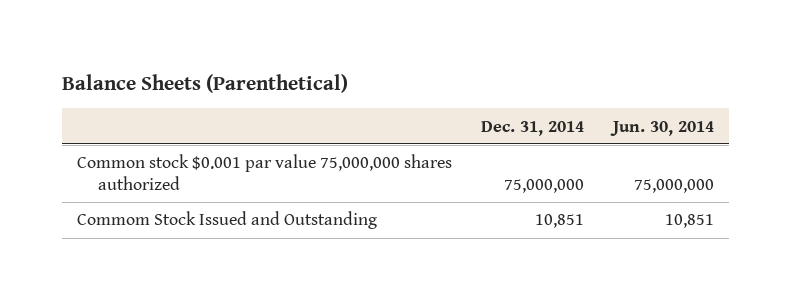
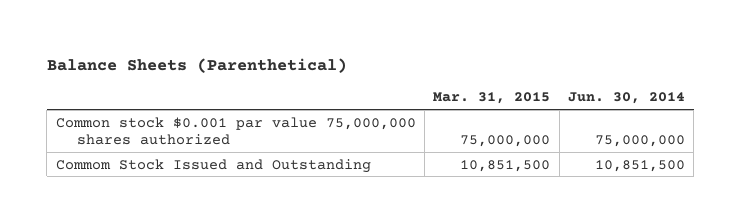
[480,120,584,136] Dec. 31, 2014 -> none
none -> [433,92,551,105] Mar. 31, 2015
[664,214,714,229] 10,851 -> [595,159,686,172] 10,851,500

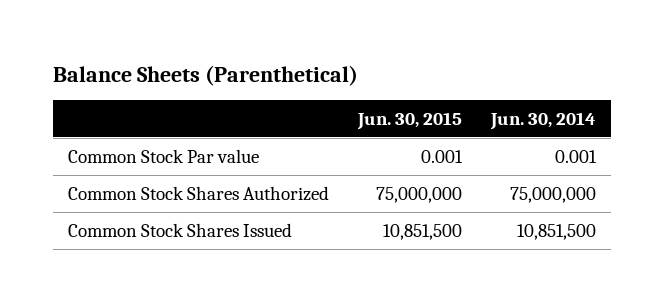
[433,92,551,105] Mar. 31, 2015 -> none
none -> [356,111,462,130] Jun. 30, 2015
none -> [67,148,259,163] Common Stock Par value
[55,116,416,146] Common stock $0.001 par value 75,000,000 shares authorized -> [67,185,329,201] Common Stock Shares Authorized
[55,158,371,173] Commom Stock Issued and Outstanding -> [67,222,292,237] Common Stock Shares Issued

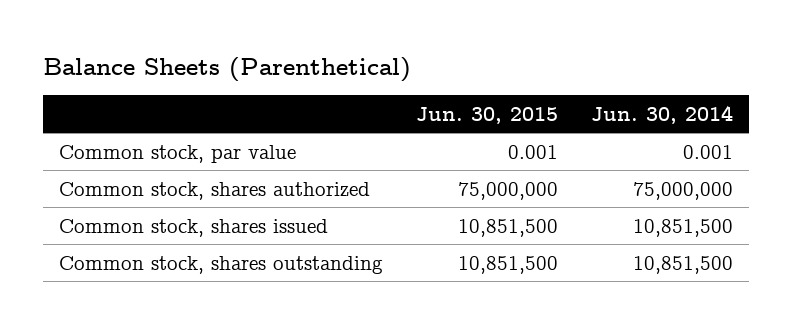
[67,148,259,163] Common Stock Par value -> [59,144,297,163] Common stock, par value
[67,185,329,201] Common Stock Shares Authorized -> [59,181,371,200] Common stock, shares authorized
[67,222,292,237] Common Stock Shares Issued -> [59,218,329,237] Common stock, shares issued
none -> [59,255,384,274] Common stock, shares outstanding

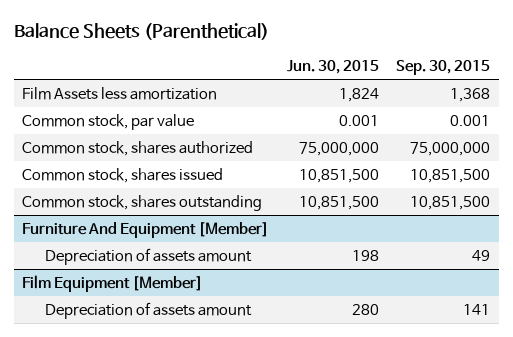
[590,104,733,124] Jun. 30, 2014 -> none
none -> [396,60,491,76] Sep. 30, 2015
none -> [22,86,218,100] Film Assets less amortization
none -> [22,221,270,238] Furniture And Equipment [Member]
none -> [44,247,252,265] Depreciation of assets amount
none -> [22,274,204,292] Film Equipment [Member]
none -> [44,301,252,319] Depreciation of assets amount

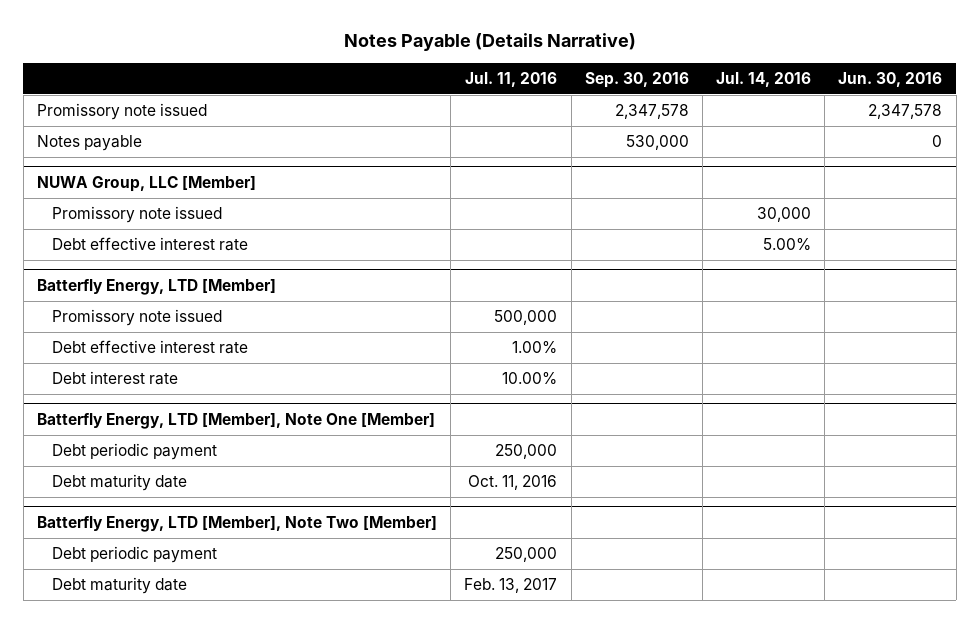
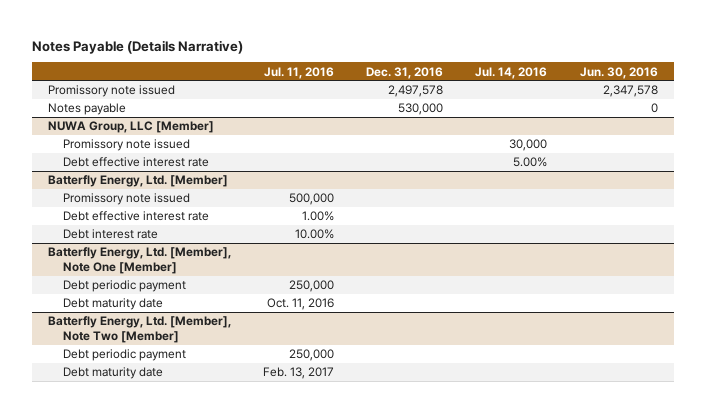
[584,72,689,89] Sep. 30, 2016 -> none
none -> [366,66,444,79] Dec. 31, 2016
[37,279,277,296] Batterfly Energy, LTD [Member] -> [48,175,229,188] Batterfly Energy, Ltd. [Member]
[37,413,436,430] Batterfly Energy, LTD [Member], Note One [Member] -> [48,247,232,274] Batterfly Energy, Ltd. [Member], Note One [Member]
[37,516,438,533] Batterfly Energy, LTD [Member], Note Two [Member] -> [48,316,232,343] Batterfly Energy, Ltd. [Member], Note Two [Member]

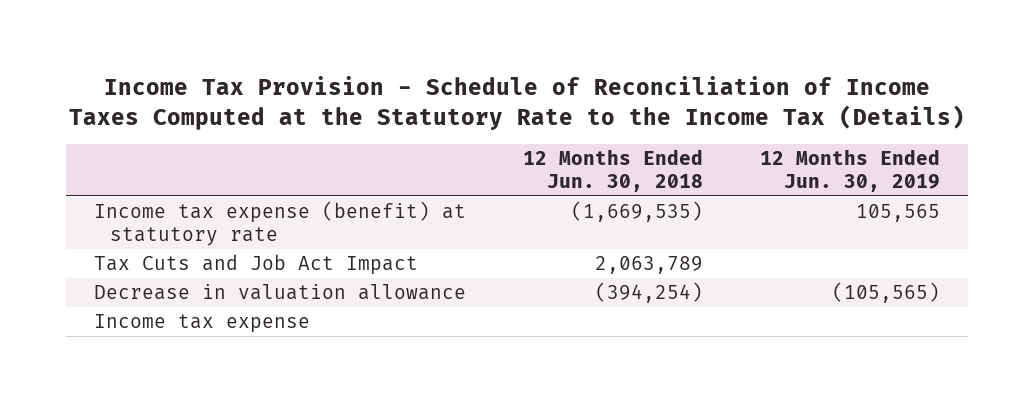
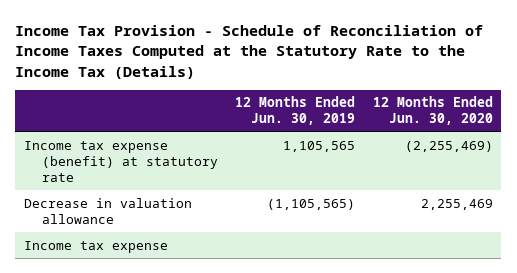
[523,149,704,193] 12 Months Ended Jun. 30, 2018 -> none
none -> [372,96,493,126] 12 Months Ended Jun. 30, 2020
[94,254,419,276] Tax Cuts and Job Act Impact -> none
[855,204,940,223] 105,565 -> [283,140,356,152] 1,105,565
[831,282,940,304] (105,565) -> [267,198,356,210] (1,105,565)

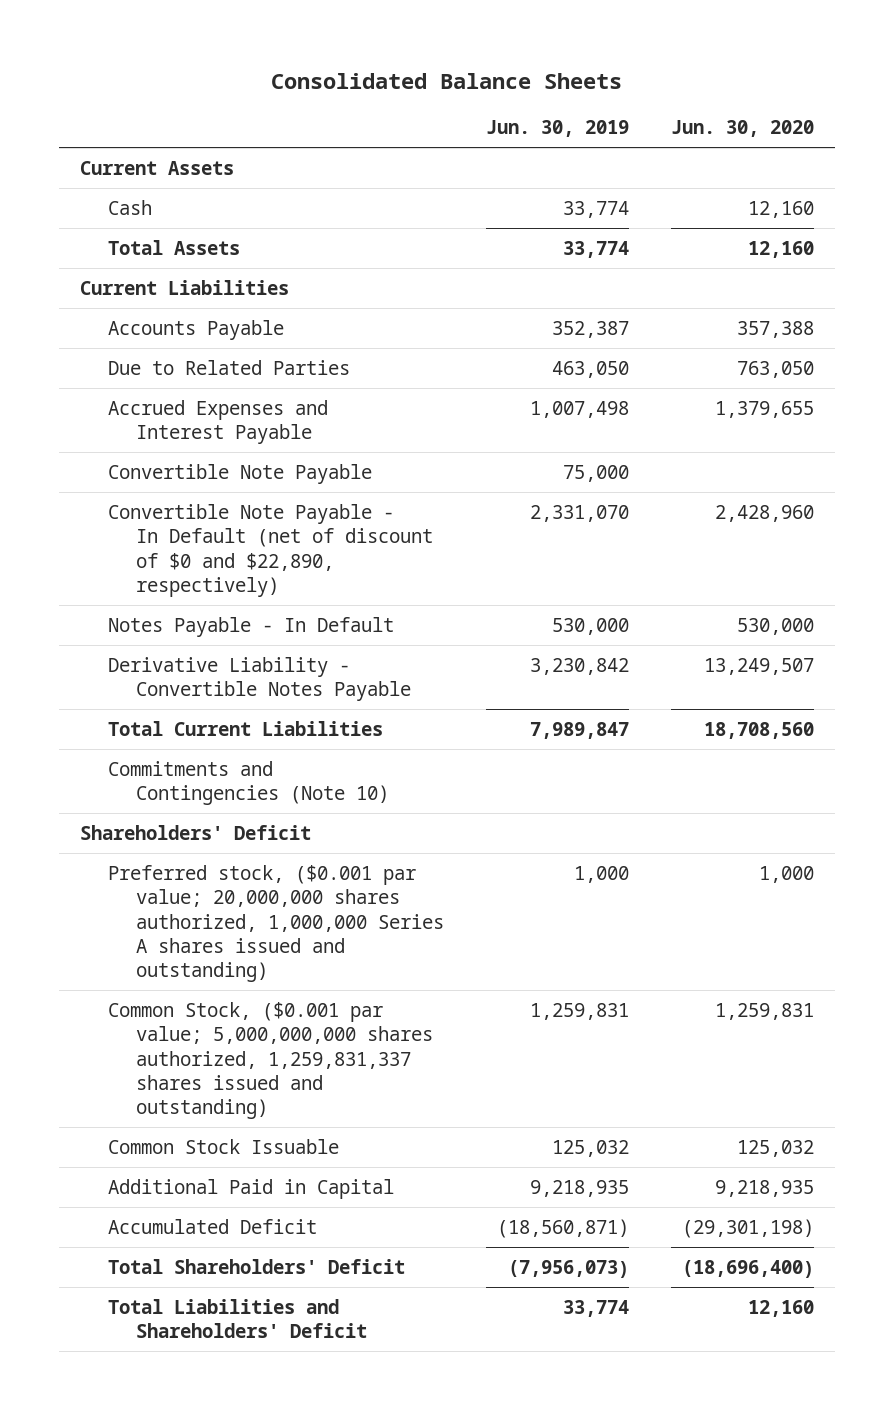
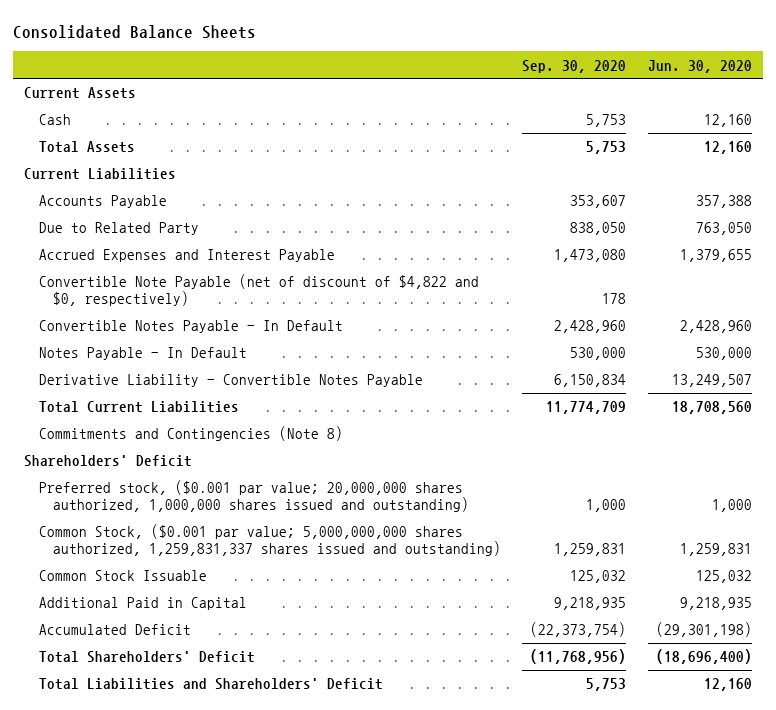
[486,120,630,138] Jun. 30, 2019 -> none
none -> [522,59,627,73] Sep. 30, 2020
[108,359,351,375] Due to Related Parties -> [38,222,199,236] Due to Related Party
[108,463,373,484] Convertible Note Payable -> [38,274,479,307] Convertible Note Payable (net of discount of $4,822 and $0, respectively)
[108,503,434,598] Convertible Note Payable - In Default (net of discount of $0 and $22,890, respectively) -> [38,320,343,334] Convertible Notes Payable - In Default
[108,760,390,806] Commitments and Contingencies (Note 10) -> [38,426,343,442] Commitments and Contingencies (Note 8)
[108,864,445,983] Preferred stock, ($0.001 par value; 20,000,000 shares authorized, 1,000,000 Series A shares issued and outstanding) -> [38,480,469,513] Preferred stock, ($0.001 par value; 20,000,000 shares authorized, 1,000,000 shares issued and outstanding)

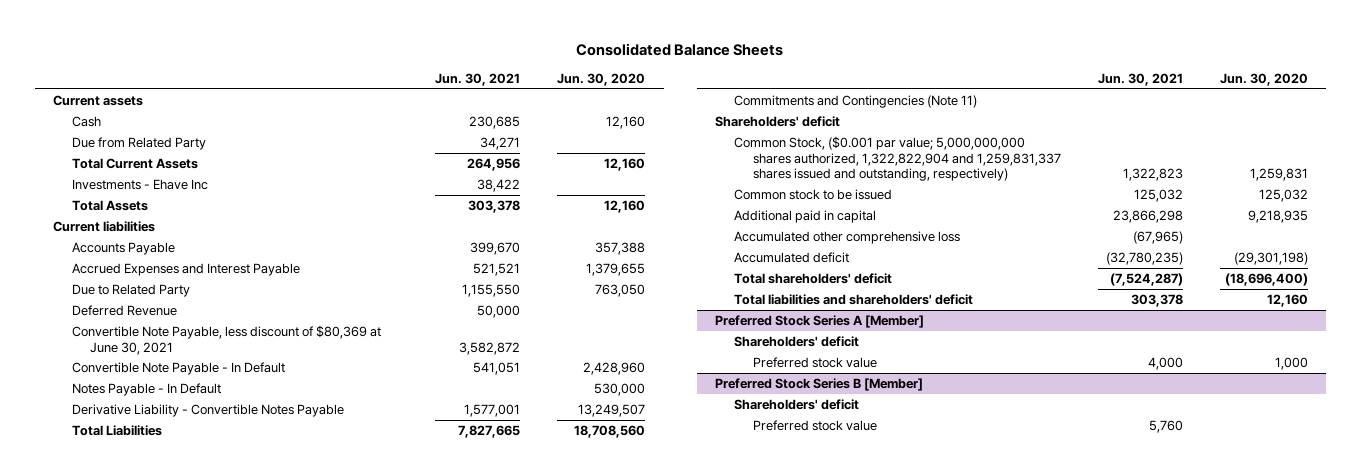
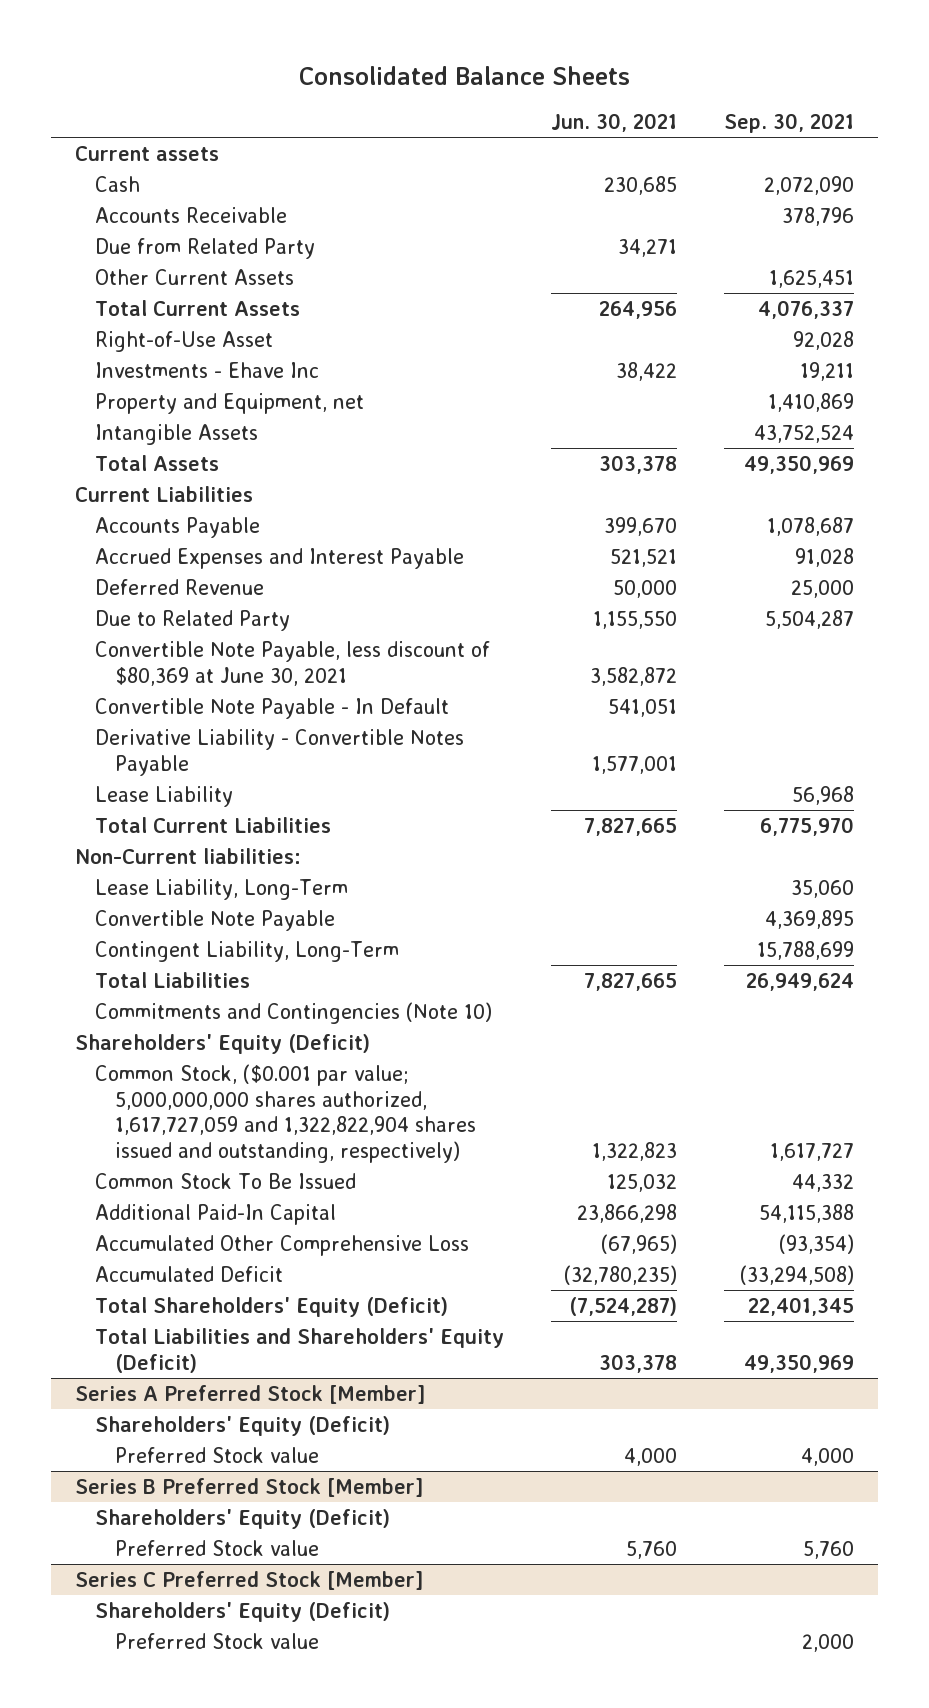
[557,72,646,86] Jun. 30, 2020 -> none
none -> [724,113,855,134] Sep. 30, 2021
none -> [94,206,287,223] Accounts Receivable
none -> [94,268,294,285] Other Current Assets
none -> [94,330,273,352] Right-of-Use Asset
none -> [94,392,364,414] Property and Equipment, net
none -> [94,423,258,445] Intangible Assets
[53,220,156,232] Current liabilities -> [74,485,253,502] Current Liabilities
[71,283,190,297] Due to Related Party -> [94,609,290,631] Due to Related Party
[71,382,221,396] Notes Payable - In Default -> none
none -> [94,785,233,807] Lease Liability
none -> [94,816,331,833] Total Current Liabilities
none -> [74,847,301,864] Non-Current liabilities:
none -> [94,878,348,900] Lease Liability, Long-Term
none -> [94,909,335,931] Convertible Note Payable
none -> [94,940,399,962] Contingent Liability, Long-Term
[733,94,977,108] Commitments and Contingencies (Note 11) -> [94,1001,492,1024] Commitments and Contingencies (Note 10)
[715,115,841,127] Shareholders' deficit -> [74,1033,370,1054] Shareholders' Equity (Deficit)
[733,135,1061,182] Common Stock, ($0.001 par value; 5,000,000,000 shares authorized, 1,322,822,904 and 1,259,831,337 shares issued and outstanding, respectively) -> [94,1063,476,1164] Common Stock, ($0.001 par value; 5,000,000,000 shares authorized, 1,617,727,059 and 1,322,822,904 shares issued and outstanding, respectively)
[733,188,892,200] Common stock to be issued -> [94,1172,356,1189] Common Stock To Be Issued
[733,209,876,223] Additional paid in capital -> [94,1203,336,1225] Additional Paid-In Capital
[733,230,960,244] Accumulated other comprehensive loss -> [94,1234,469,1256] Accumulated Other Comprehensive Loss
[733,251,849,263] Accumulated deficit -> [94,1265,283,1282] Accumulated Deficit
[733,272,892,284] Total shareholders' deficit -> [94,1296,448,1317] Total Shareholders' Equity (Deficit)
[733,293,973,305] Total liabilities and shareholders' deficit -> [94,1327,504,1373] Total Liabilities and Shareholders' Equity (Deficit)
[715,314,925,328] Preferred Stock Series A [Member] -> [74,1384,425,1404] Series A Preferred Stock [Member]
[733,335,859,347] Shareholders' deficit -> [94,1415,390,1436] Shareholders' Equity (Deficit)
[752,356,877,368] Preferred stock value -> [114,1446,319,1463] Preferred Stock value
[715,377,924,391] Preferred Stock Series B [Member] -> [74,1477,423,1497] Series B Preferred Stock [Member]
[733,398,859,410] Shareholders' deficit -> [94,1508,390,1529] Shareholders' Equity (Deficit)
[752,419,877,431] Preferred stock value -> [114,1539,319,1556] Preferred Stock value
none -> [74,1570,423,1590] Series C Preferred Stock [Member]
none -> [94,1601,390,1622] Shareholders' Equity (Deficit)
none -> [114,1632,319,1649] Preferred Stock value

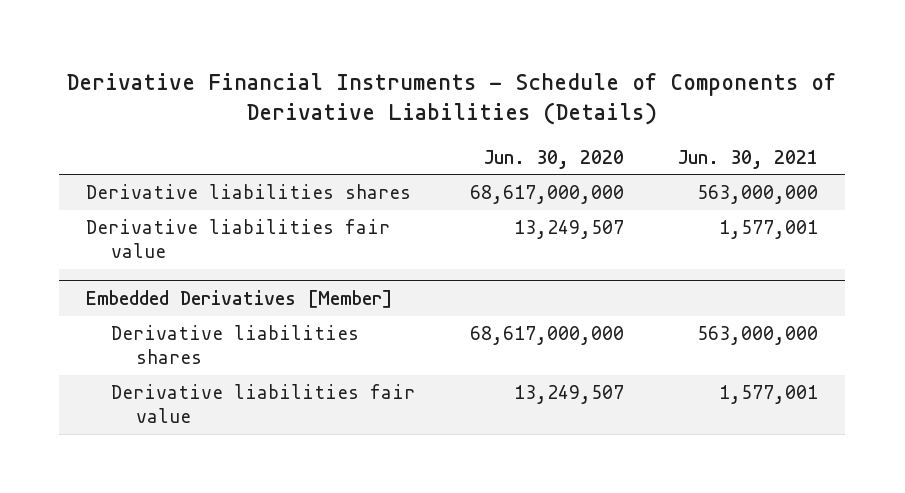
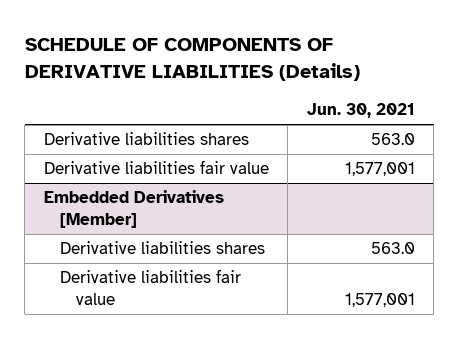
[67,72,837,125] Derivative Financial Instruments - Schedule of Components of Derivative Liabilities (Details) -> [24,38,360,81] SCHEDULE OF COMPONENTS OF DERIVATIVE LIABILITIES (Details)
[483,149,624,169] Jun. 30, 2020 -> none
[697,185,819,205] 563,000,000 -> [370,133,415,146] 563.0
[697,326,819,346] 563,000,000 -> [370,242,415,255] 563.0

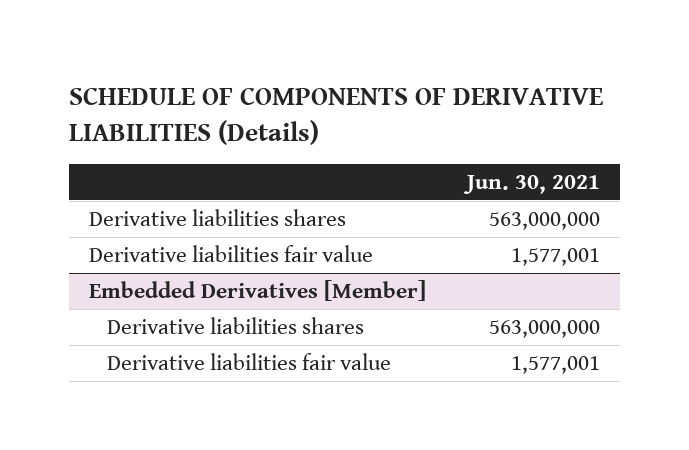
[370,133,415,146] 563.0 -> [489,212,601,231] 563,000,000
[370,242,415,255] 563.0 -> [489,320,601,339] 563,000,000

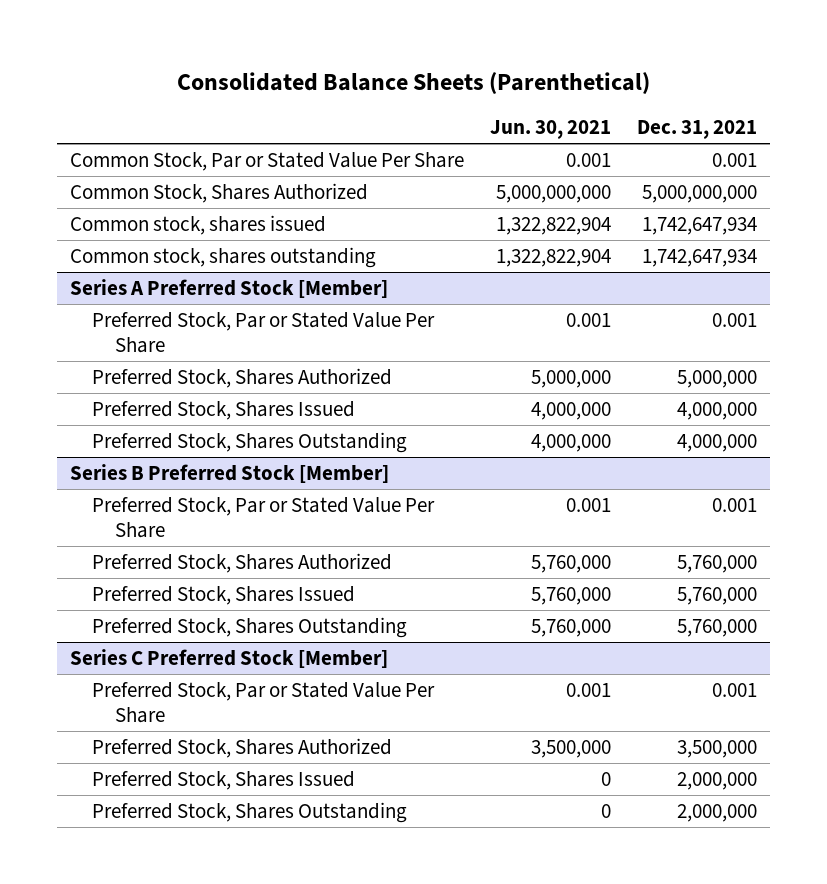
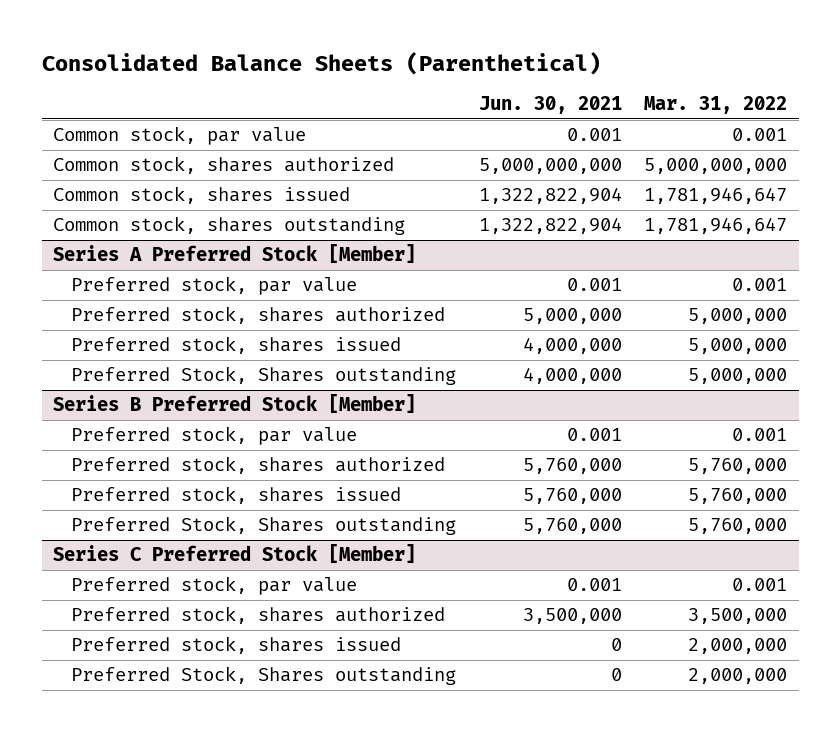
[637,119,758,139] Dec. 31, 2021 -> none
none -> [644,96,788,115] Mar. 31, 2022
[70,152,465,172] Common Stock, Par or Stated Value Per Share -> [53,126,307,146] Common stock, par value
[70,183,369,204] Common Stock, Shares Authorized -> [53,156,395,175] Common stock, shares authorized
[92,312,436,354] Preferred Stock, Par or Stated Value Per Share -> [71,276,358,296] Preferred stock, par value
[92,368,393,389] Preferred Stock, Shares Authorized -> [71,306,446,325] Preferred stock, shares authorized
[92,401,356,421] Preferred Stock, Shares Issued -> [71,336,402,355] Preferred stock, shares issued
[92,432,408,454] Preferred Stock, Shares Outstanding -> [71,366,457,386] Preferred Stock, Shares outstanding
[92,497,436,539] Preferred Stock, Par or Stated Value Per Share -> [71,426,358,446] Preferred stock, par value
[92,553,393,574] Preferred Stock, Shares Authorized -> [71,456,446,475] Preferred stock, shares authorized
[92,586,356,606] Preferred Stock, Shares Issued -> [71,486,402,505] Preferred stock, shares issued
[92,617,408,639] Preferred Stock, Shares Outstanding -> [71,516,457,536] Preferred Stock, Shares outstanding
[92,682,436,724] Preferred Stock, Par or Stated Value Per Share -> [71,576,358,596] Preferred stock, par value
[92,738,393,759] Preferred Stock, Shares Authorized -> [71,606,446,625] Preferred stock, shares authorized
[92,771,356,791] Preferred Stock, Shares Issued -> [71,636,402,655] Preferred stock, shares issued
[92,802,408,824] Preferred Stock, Shares Outstanding -> [71,666,457,686] Preferred Stock, Shares outstanding

